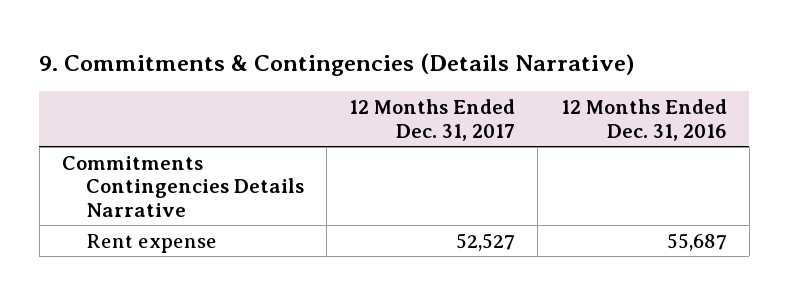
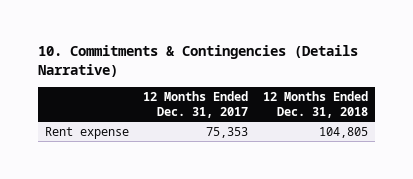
[39,52,635,76] 9. Commitments & Contingencies (Details Narrative) -> [37,45,358,78] 10. Commitments & Contingencies (Details Narrative)
[560,99,727,141] 12 Months Ended Dec. 31, 2016 -> none
none -> [262,90,368,119] 12 Months Ended Dec. 31, 2018
[61,155,304,217] Commitments Contingencies Details Narrative -> none
[456,232,516,251] 52,527 -> [206,126,249,138] 75,353

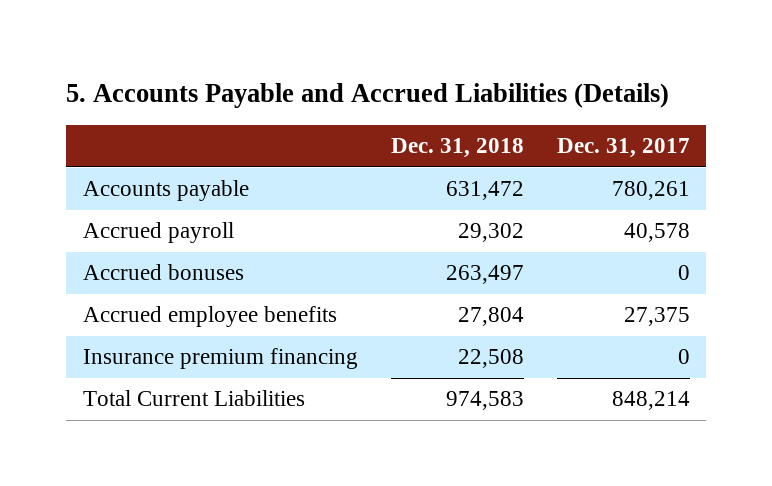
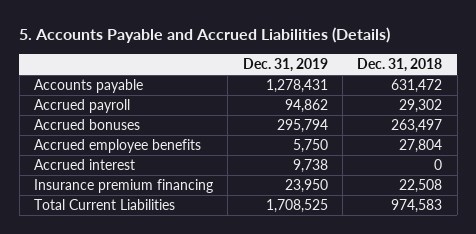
[556,138,690,159] Dec. 31, 2017 -> none
none -> [242,58,328,73] Dec. 31, 2019
none -> [34,159,136,171] Accrued interest

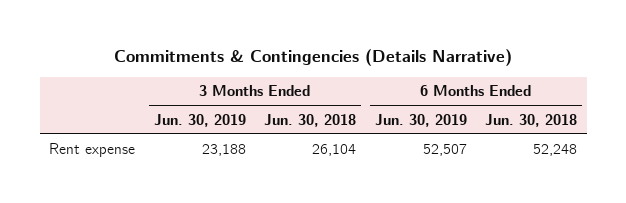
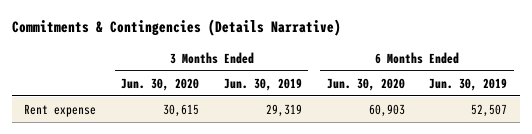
[264,113,357,127] Jun. 30, 2018 -> none
[485,113,578,127] Jun. 30, 2018 -> none
none -> [121,77,200,91] Jun. 30, 2020
none -> [326,77,405,91] Jun. 30, 2020
[201,144,246,157] 23,188 -> [265,104,302,118] 29,319

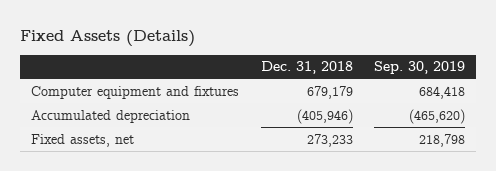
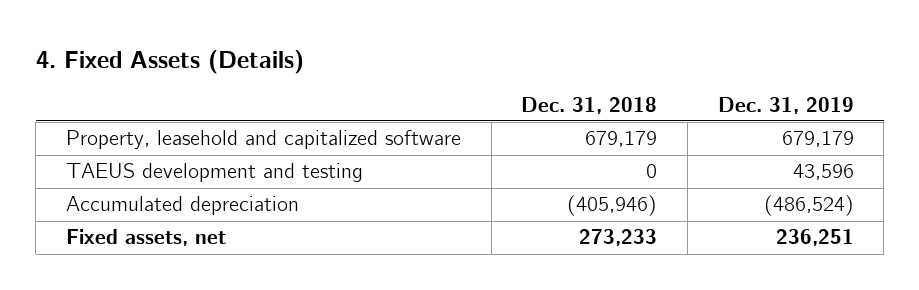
[20,30,196,48] Fixed Assets (Details) -> [35,49,304,74] 4. Fixed Assets (Details)
[374,61,466,75] Sep. 30, 2019 -> none
none -> [717,96,854,114] Dec. 31, 2019
[31,85,240,99] Computer equipment and fixtures -> [65,130,461,150] Property, leasehold and capitalized software
none -> [65,163,363,183] TAEUS development and testing

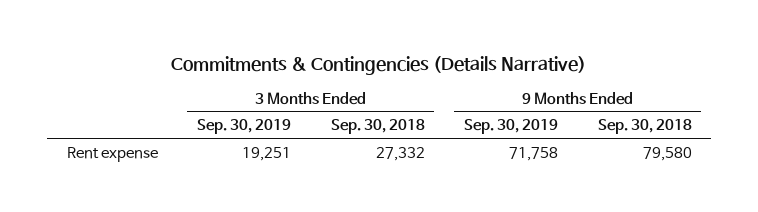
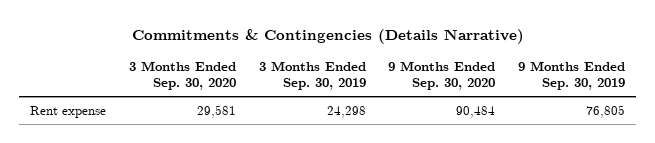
[330,119,425,135] Sep. 30, 2018 -> none
[597,119,692,135] Sep. 30, 2018 -> none
none -> [129,60,237,91] 3 Months Ended Sep. 30, 2020
none -> [388,60,496,91] 9 Months Ended Sep. 30, 2020
[242,146,292,161] 19,251 -> [326,106,366,119] 24,298
[509,146,559,161] 71,758 -> [585,105,625,119] 76,805

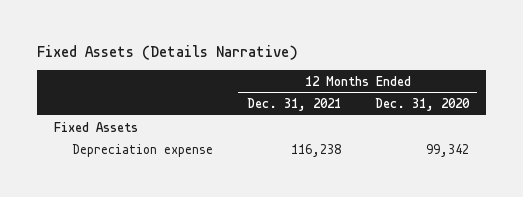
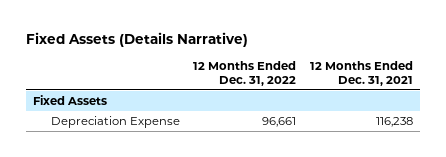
[374,98,470,112] Dec. 31, 2020 -> none
none -> [193,60,297,86] 12 Months Ended Dec. 31, 2022
[71,143,213,157] Depreciation expense -> [50,115,180,128] Depreciation Expense

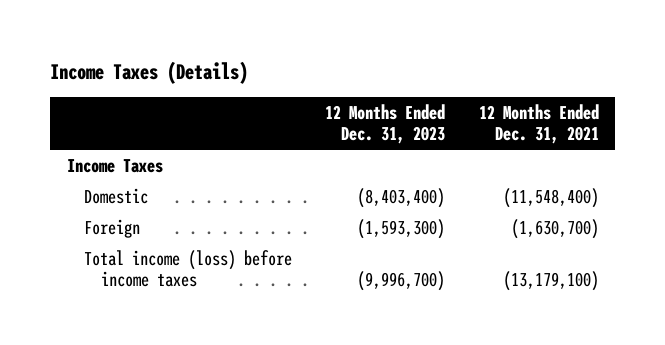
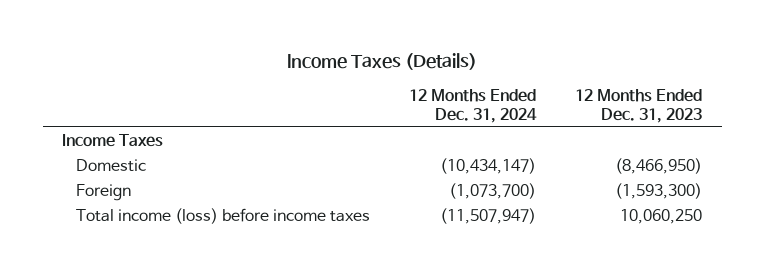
[478,103,599,145] 12 Months Ended Dec. 31, 2021 -> none
none -> [409,88,538,123] 12 Months Ended Dec. 31, 2024
[357,187,446,208] (8,403,400) -> [615,158,703,175] (8,466,950)
[357,271,446,292] (9,996,700) -> [620,209,703,225] 10,060,250

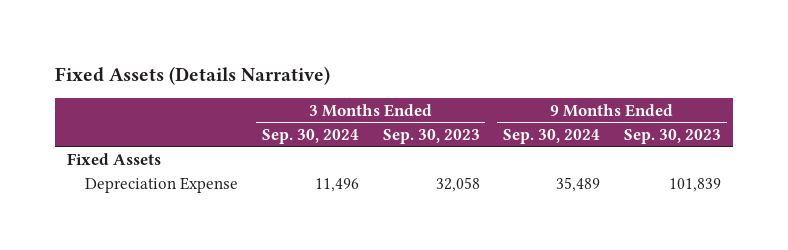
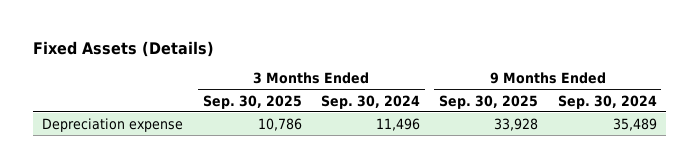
[55,66,331,86] Fixed Assets (Details Narrative) -> [32,40,214,57] Fixed Assets (Details)
[382,128,480,144] Sep. 30, 2023 -> none
[624,128,722,144] Sep. 30, 2023 -> none
none -> [202,94,302,109] Sep. 30, 2025
none -> [439,94,539,109] Sep. 30, 2025
[67,152,162,165] Fixed Assets -> none
[84,176,238,193] Depreciation Expense -> [42,118,184,133] Depreciation expense

